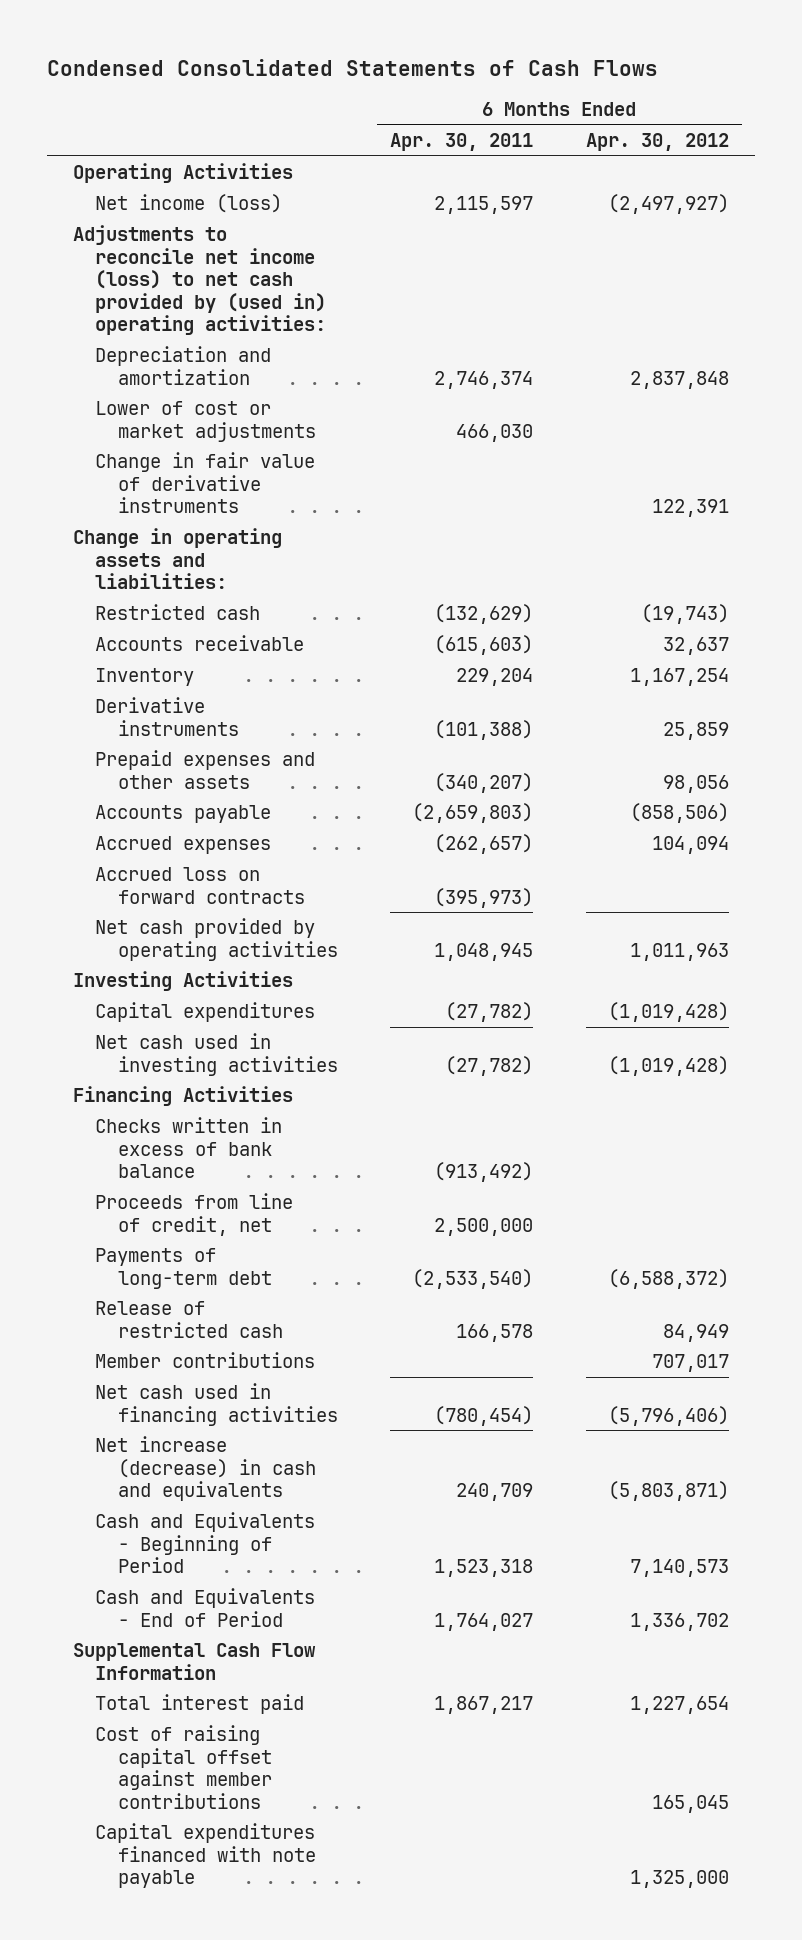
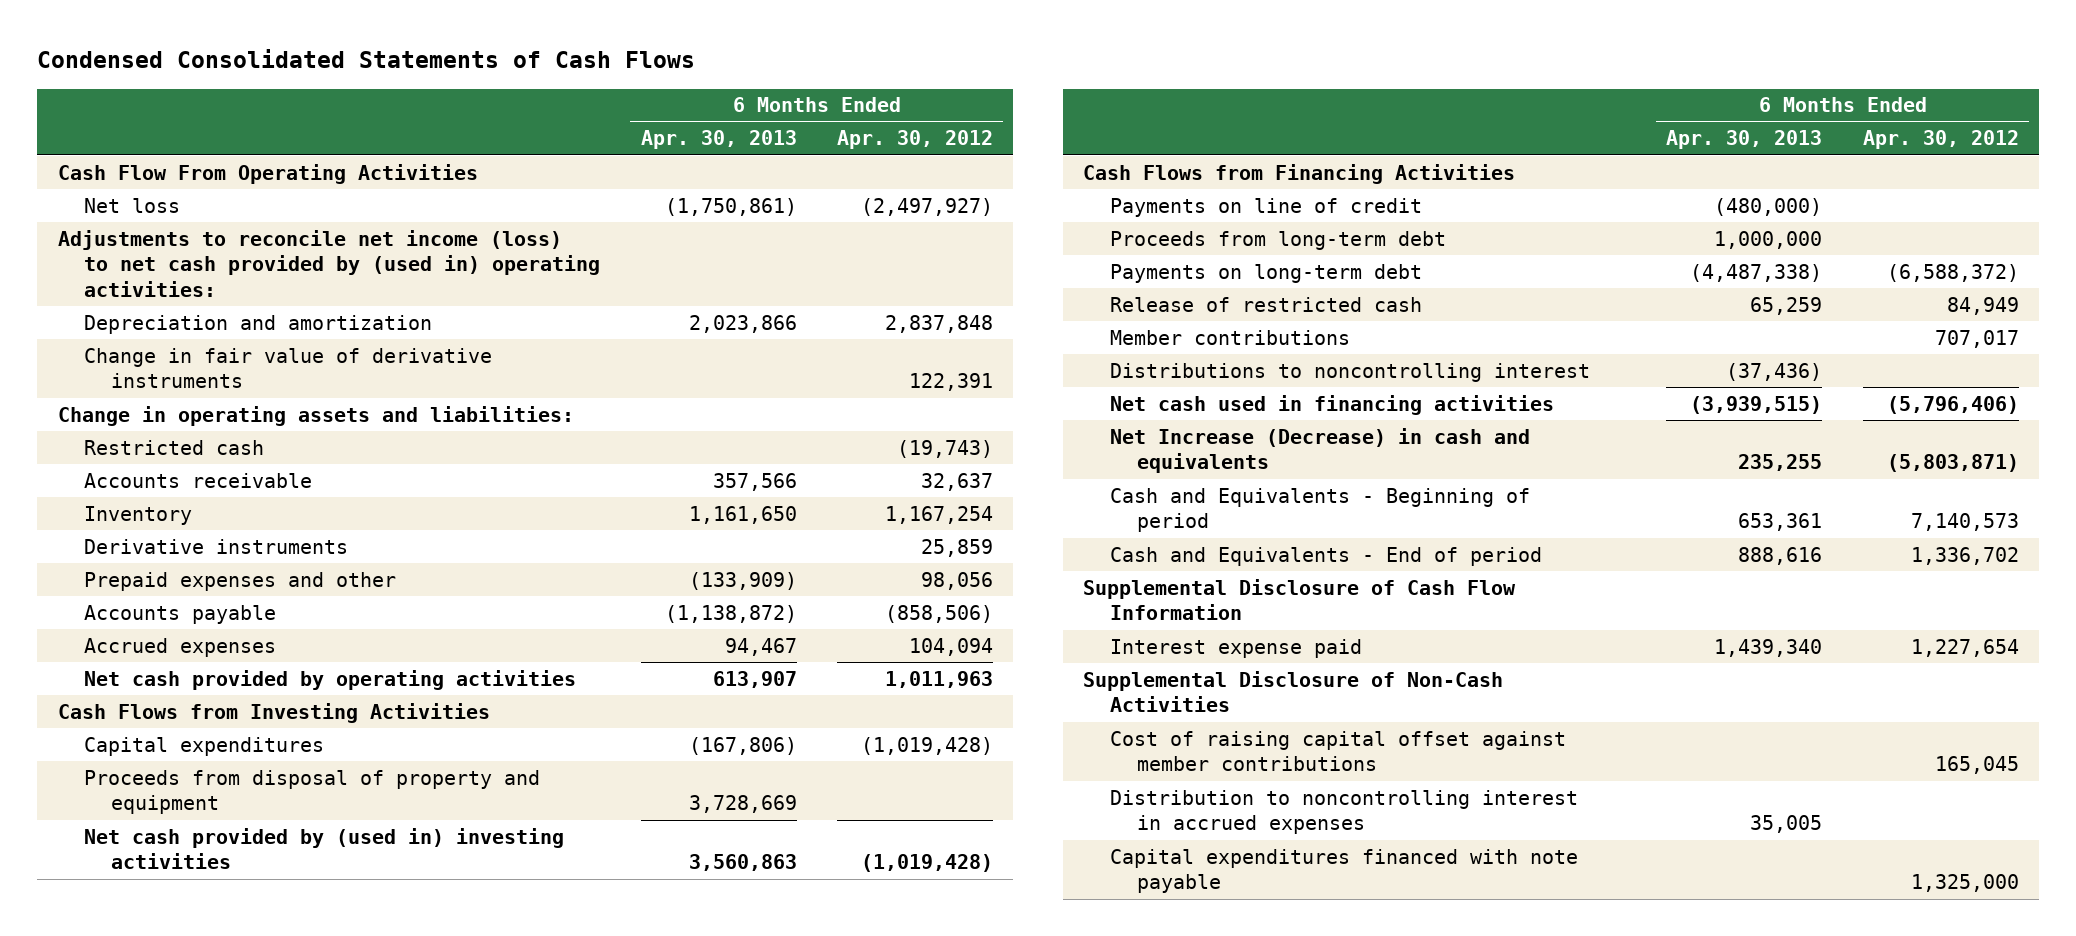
[390,132,534,151] Apr. 30, 2011 -> none
none -> [640,130,797,150] Apr. 30, 2013
[73,163,294,184] Operating Activities -> [57,163,478,184] Cash Flow From Operating Activities
[95,194,283,214] Net income (loss) -> [84,197,181,213] Net loss
[95,401,316,442] Lower of cost or market adjustments -> none
[95,750,316,789] Prepaid expenses and other assets -> [84,571,397,591] Prepaid expenses and other
[95,867,305,904] Accrued loss on forward contracts -> none
[73,971,294,992] Investing Activities -> [57,702,490,723] Cash Flows from Investing Activities
[95,1117,283,1179] Checks written in excess of bank balance -> none
[95,1193,294,1236] Proceeds from line of credit, net -> none
none -> [84,769,541,815] Proceeds from disposal of property and equipment
[95,1033,338,1076] Net cash used in investing activities -> [84,827,565,870] Net cash provided by (used in) investing activities
[73,1086,294,1107] Financing Activities -> [1083,163,1516,184] Cash Flows from Financing Activities
none -> [1109,197,1422,217] Payments on line of credit
none -> [1109,230,1446,250] Proceeds from long-term debt
[95,1248,272,1289] Payments of long-term debt -> [1109,263,1422,283] Payments on long-term debt
none -> [1109,362,1590,382] Distributions to noncontrolling interest
[95,1436,316,1502] Net increase (decrease) in cash and equivalents -> [1109,427,1530,474] Net Increase (Decrease) in cash and equivalents
[95,1512,316,1574] Cash and Equivalents - Beginning of Period -> [1109,487,1530,533] Cash and Equivalents - Beginning of period
[95,1588,316,1627] Cash and Equivalents - End of Period -> [1109,546,1542,566] Cash and Equivalents - End of period
[73,1643,317,1680] Supplemental Cash Flow Information -> [1083,578,1517,621] Supplemental Disclosure of Cash Flow Information
[95,1694,305,1715] Total interest paid -> [1109,638,1362,658] Interest expense paid
none -> [1083,670,1504,713] Supplemental Disclosure of Non-Cash Activities
none -> [1109,789,1578,835] Distribution to noncontrolling interest in accrued expenses

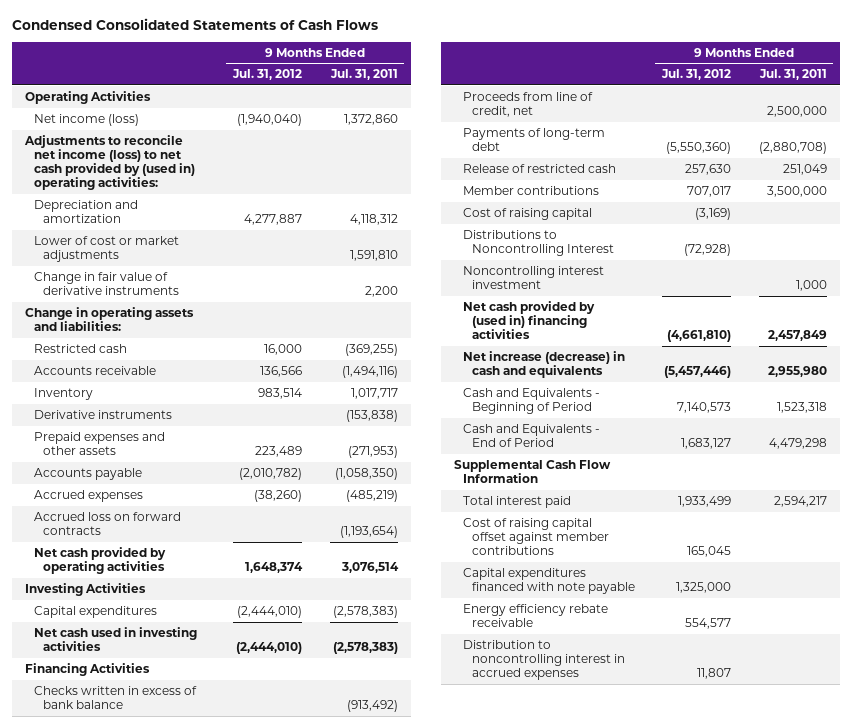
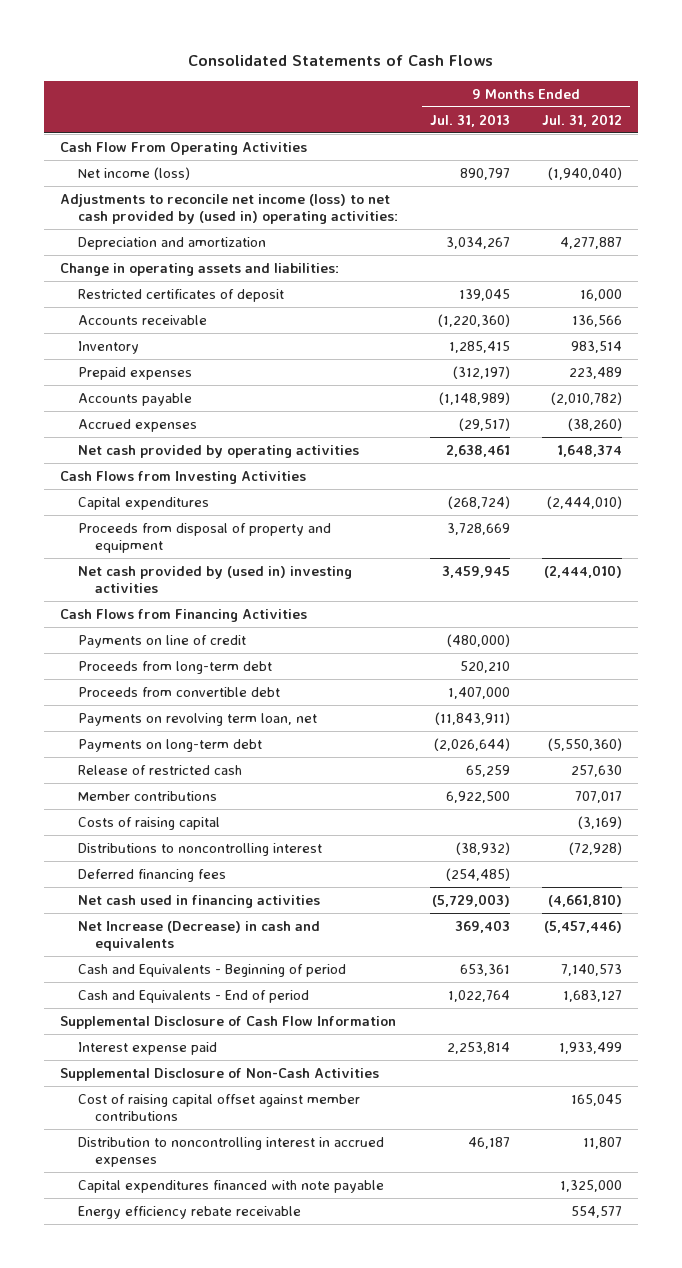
[11,18,378,31] Condensed Consolidated Statements of Cash Flows -> [188,55,494,67] Consolidated Statements of Cash Flows
[329,69,398,81] Jul. 31, 2011 -> none
none -> [429,113,510,127] Jul. 31, 2013
[25,90,152,104] Operating Activities -> [60,141,308,155] Cash Flow From Operating Activities
[34,235,180,262] Lower of cost or market adjustments -> none
[34,271,179,295] Change in fair value of derivative instruments -> none
[34,343,128,353] Restricted cash -> [77,288,284,302] Restricted certificates of deposit
[34,409,173,419] Derivative instruments -> none
[34,431,166,455] Prepaid expenses and other assets -> [77,366,192,380] Prepaid expenses
[34,511,182,535] Accrued loss on forward contracts -> none
[25,582,147,596] Investing Activities -> [60,470,307,484] Cash Flows from Investing Activities
[34,685,198,709] Checks written in excess of bank balance -> none
[463,91,594,117] Proceeds from line of credit, net -> none
none -> [77,522,331,554] Proceeds from disposal of property and equipment
[34,626,198,651] Net cash used in investing activities -> [77,565,352,594] Net cash provided by (used in) investing activities
[25,662,151,676] Financing Activities -> [60,608,308,622] Cash Flows from Financing Activities
none -> [77,634,246,648] Payments on line of credit
none -> [77,660,272,674] Proceeds from long-term debt
none -> [77,686,280,697] Proceeds from convertible debt
none -> [77,712,317,726] Payments on revolving term loan, net
[463,127,606,151] Payments of long-term debt -> [77,738,262,752] Payments on long-term debt
[463,265,605,289] Noncontrolling interest investment -> none
[463,207,593,220] Cost of raising capital -> [77,816,220,830] Costs of raising capital
[463,229,614,256] Distributions to Noncontrolling Interest -> [77,842,322,856] Distributions to noncontrolling interest
none -> [77,868,226,882] Deferred financing fees
[463,300,596,340] Net cash provided by (used in) financing activities -> [77,894,320,908] Net cash used in financing activities
[463,350,626,378] Net increase (decrease) in cash and equivalents -> [77,920,320,952] Net Increase (Decrease) in cash and equivalents
[463,387,601,414] Cash and Equivalents - Beginning of Period -> [77,963,346,977] Cash and Equivalents - Beginning of period
[463,423,601,447] Cash and Equivalents - End of Period -> [77,989,309,1003] Cash and Equivalents - End of period
[454,459,612,483] Supplemental Cash Flow Information -> [60,1015,397,1029] Supplemental Disclosure of Cash Flow Information
[463,495,572,508] Total interest paid -> [77,1041,217,1055] Interest expense paid
none -> [60,1067,380,1081] Supplemental Disclosure of Non-Cash Activities
[463,639,625,681] Distribution to noncontrolling interest in accrued expenses -> [77,1136,384,1168] Distribution to noncontrolling interest in accrued expenses

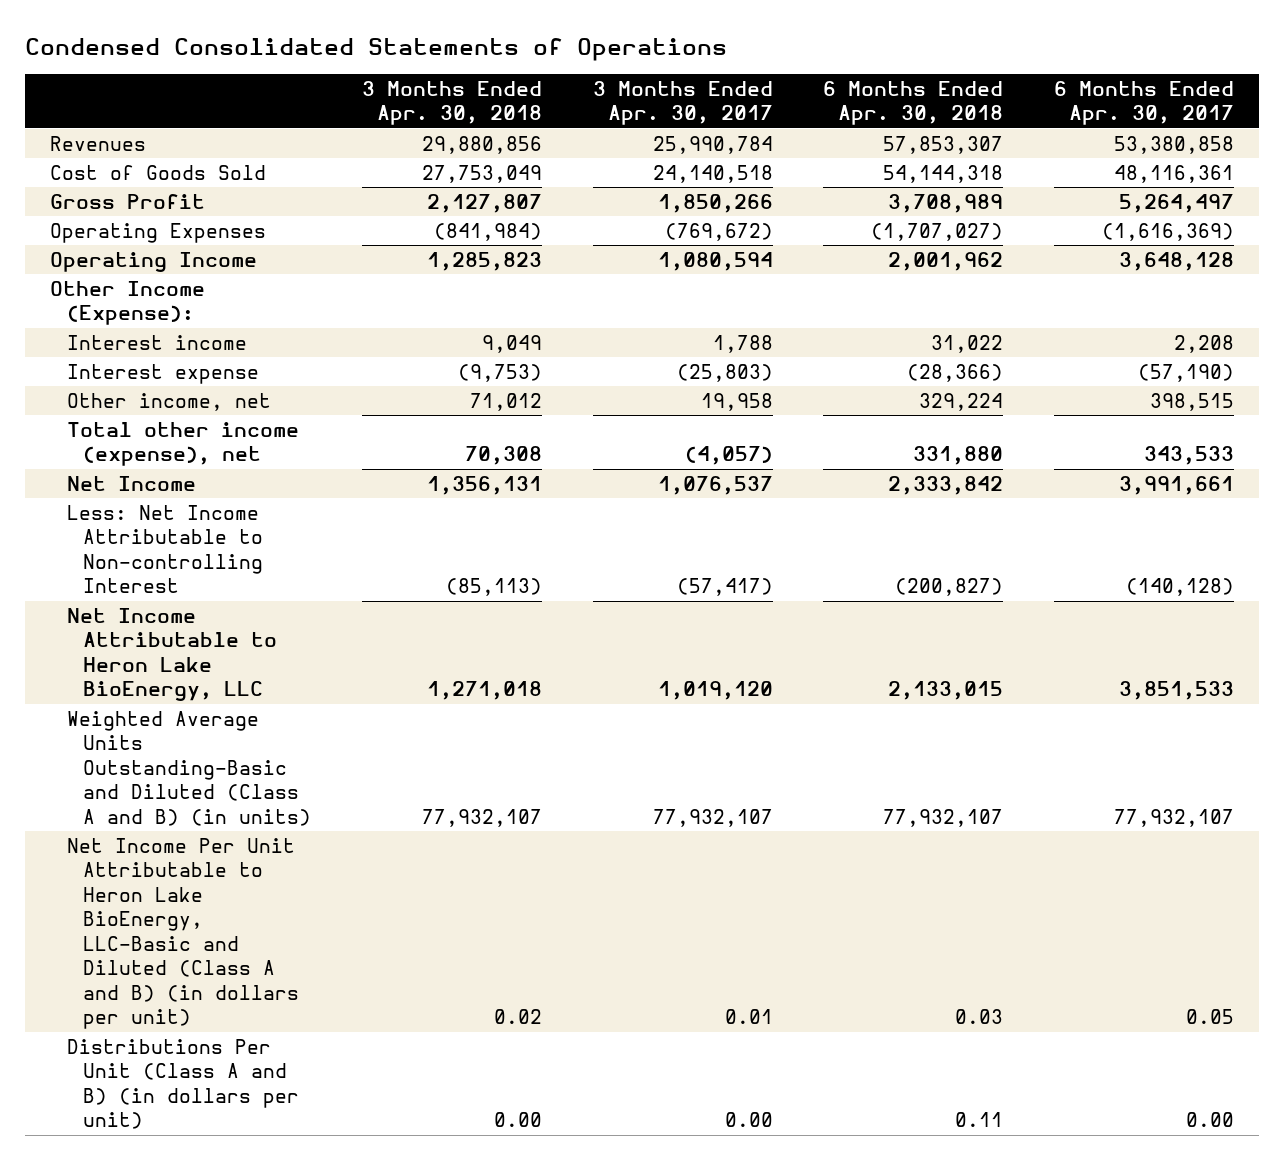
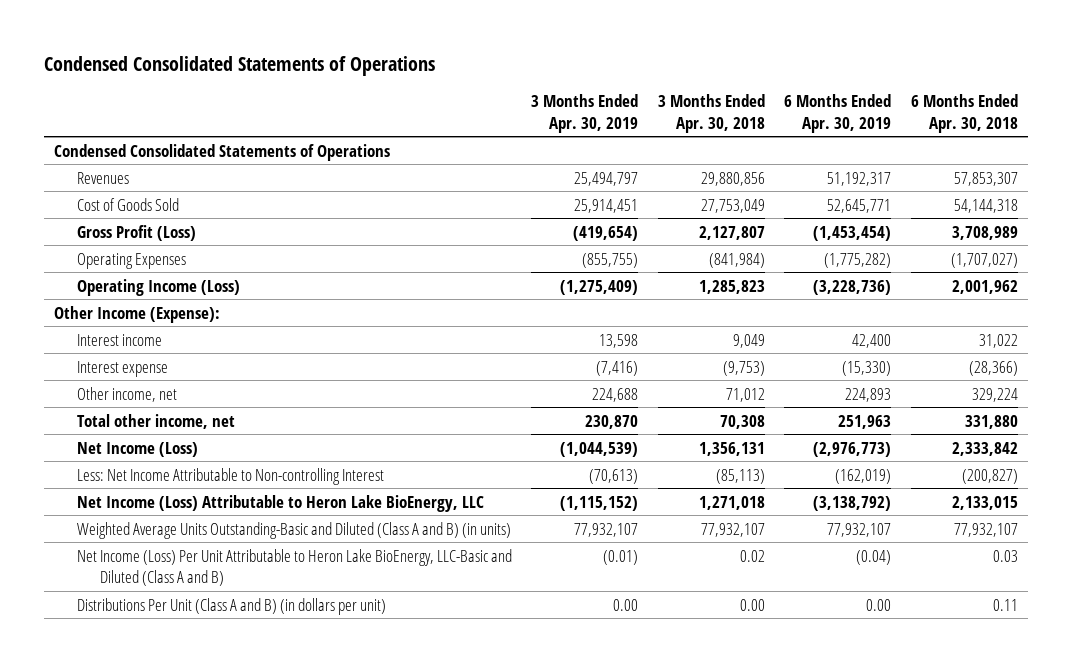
[592,80,773,126] 3 Months Ended Apr. 30, 2017 -> none
[1053,80,1234,126] 6 Months Ended Apr. 30, 2017 -> none
none -> [531,94,639,133] 3 Months Ended Apr. 30, 2019
none -> [784,94,892,133] 6 Months Ended Apr. 30, 2019
none -> [53,143,390,161] Condensed Consolidated Statements of Operations
[50,193,206,209] Gross Profit -> [76,224,196,241] Gross Profit (Loss)
[50,251,258,272] Operating Income -> [76,278,240,296] Operating Income (Loss)
[66,421,299,467] Total other income (expense), net -> [76,413,235,429] Total other income, net
[66,475,196,491] Net Income -> [76,441,198,457] Net Income (Loss)
[66,607,278,702] Net Income Attributable to Heron Lake BioEnergy, LLC -> [76,494,484,512] Net Income (Loss) Attributable to Heron Lake BioEnergy, LLC
[66,837,300,1030] Net Income Per Unit Attributable to Heron Lake BioEnergy, LLC-Basic and Diluted (Class A and B) (in dollars per unit) -> [76,548,512,587] Net Income (Loss) Per Unit Attributable to Heron Lake BioEnergy, LLC-Basic and Diluted (Class A and B)

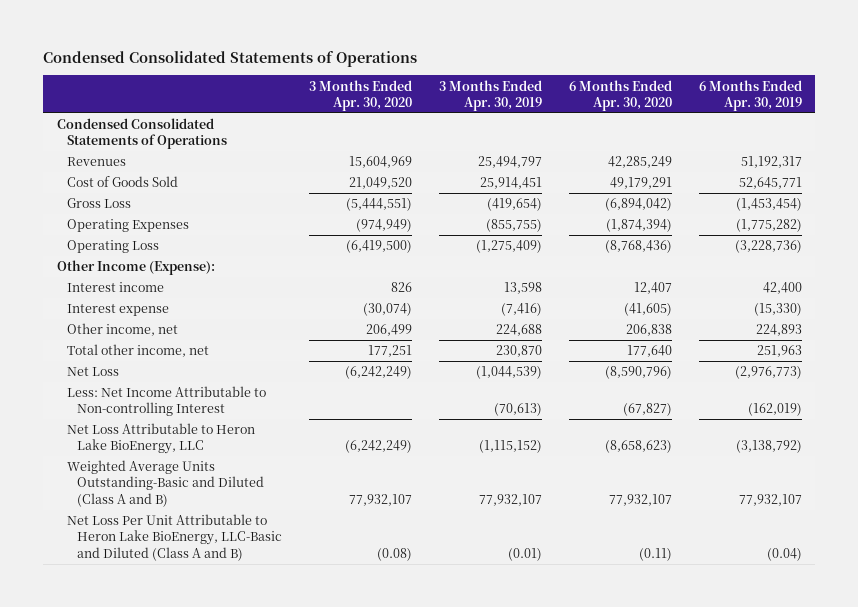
[657,94,765,133] 3 Months Ended Apr. 30, 2018 -> none
[911,94,1019,133] 6 Months Ended Apr. 30, 2018 -> none
none -> [308,79,412,111] 3 Months Ended Apr. 30, 2020
none -> [568,79,672,111] 6 Months Ended Apr. 30, 2020
[76,224,196,241] Gross Profit (Loss) -> [66,198,131,209] Gross Loss
[76,278,240,296] Operating Income (Loss) -> [66,240,159,254] Operating Loss
[76,441,198,457] Net Income (Loss) -> [66,367,119,377] Net Loss
[76,597,386,615] Distributions Per Unit (Class A and B) (in dollars per unit) -> none
[76,494,484,512] Net Income (Loss) Attributable to Heron Lake BioEnergy, LLC -> [66,423,255,455] Net Loss Attributable to Heron Lake BioEnergy, LLC
[76,521,511,539] Weighted Average Units Outstanding-Basic and Diluted (Class A and B) (in units) -> [66,460,264,507] Weighted Average Units Outstanding-Basic and Diluted (Class A and B)
[76,548,512,587] Net Income (Loss) Per Unit Attributable to Heron Lake BioEnergy, LLC-Basic and Diluted (Class A and B) -> [66,514,282,561] Net Loss Per Unit Attributable to Heron Lake BioEnergy, LLC-Basic and Diluted (Class A and B)

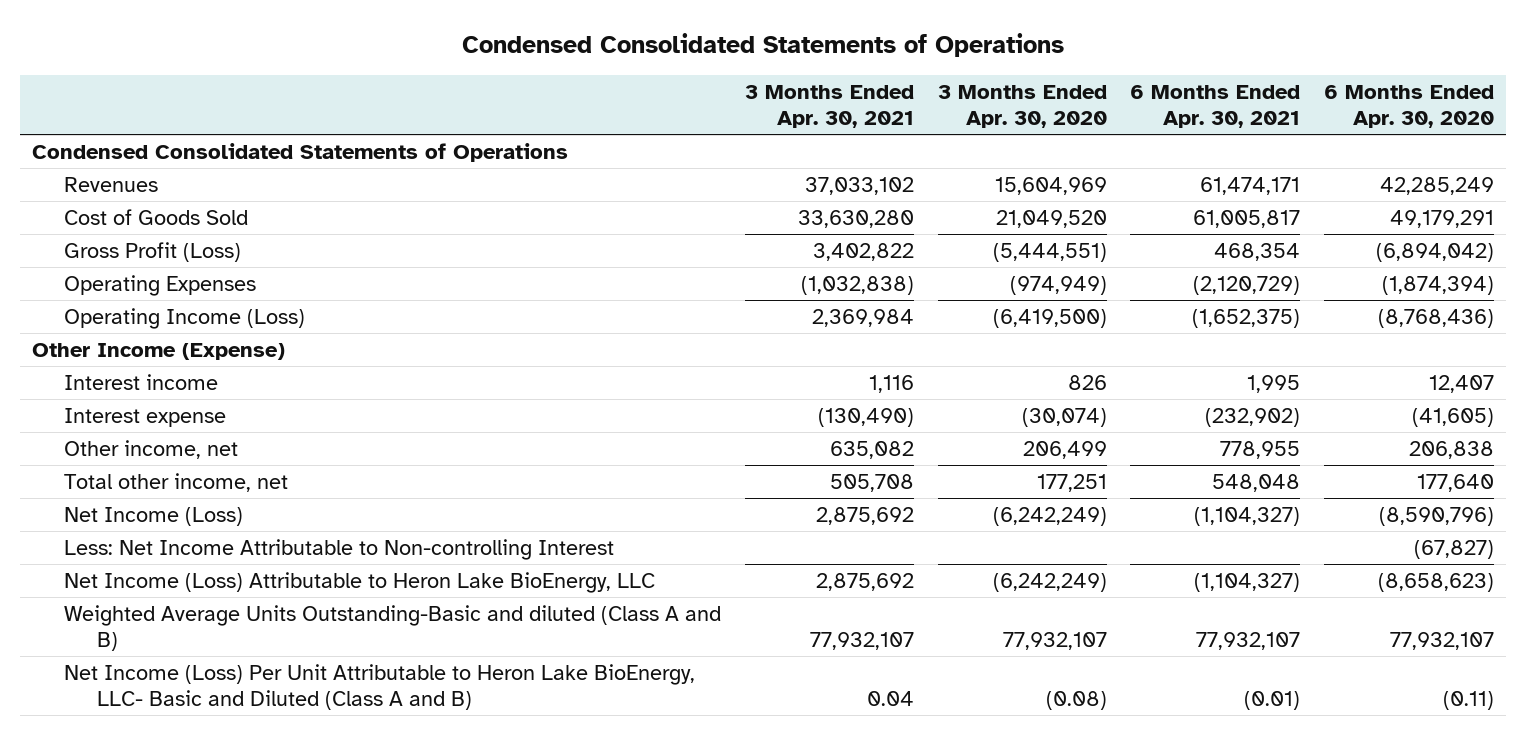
[438,79,542,111] 3 Months Ended Apr. 30, 2019 -> none
[698,79,802,111] 6 Months Ended Apr. 30, 2019 -> none
none -> [744,84,914,129] 3 Months Ended Apr. 30, 2021
none -> [1130,84,1301,129] 6 Months Ended Apr. 30, 2021
[66,198,131,209] Gross Loss -> [64,241,242,262] Gross Profit (Loss)
[66,240,159,254] Operating Loss -> [64,307,306,329] Operating Income (Loss)
[56,260,215,276] Other Income (Expense): -> [31,342,285,360] Other Income (Expense)
[66,367,119,377] Net Loss -> [64,506,244,526] Net Income (Loss)
[66,423,255,455] Net Loss Attributable to Heron Lake BioEnergy, LLC -> [64,571,656,593] Net Income (Loss) Attributable to Heron Lake BioEnergy, LLC
[66,460,264,507] Weighted Average Units Outstanding-Basic and Diluted (Class A and B) -> [64,604,722,652] Weighted Average Units Outstanding-Basic and diluted (Class A and B)
[66,514,282,561] Net Loss Per Unit Attributable to Heron Lake BioEnergy, LLC-Basic and Diluted (Class A and B) -> [64,663,696,711] Net Income (Loss) Per Unit Attributable to Heron Lake BioEnergy, LLC- Basic and Diluted (Class A and B)

